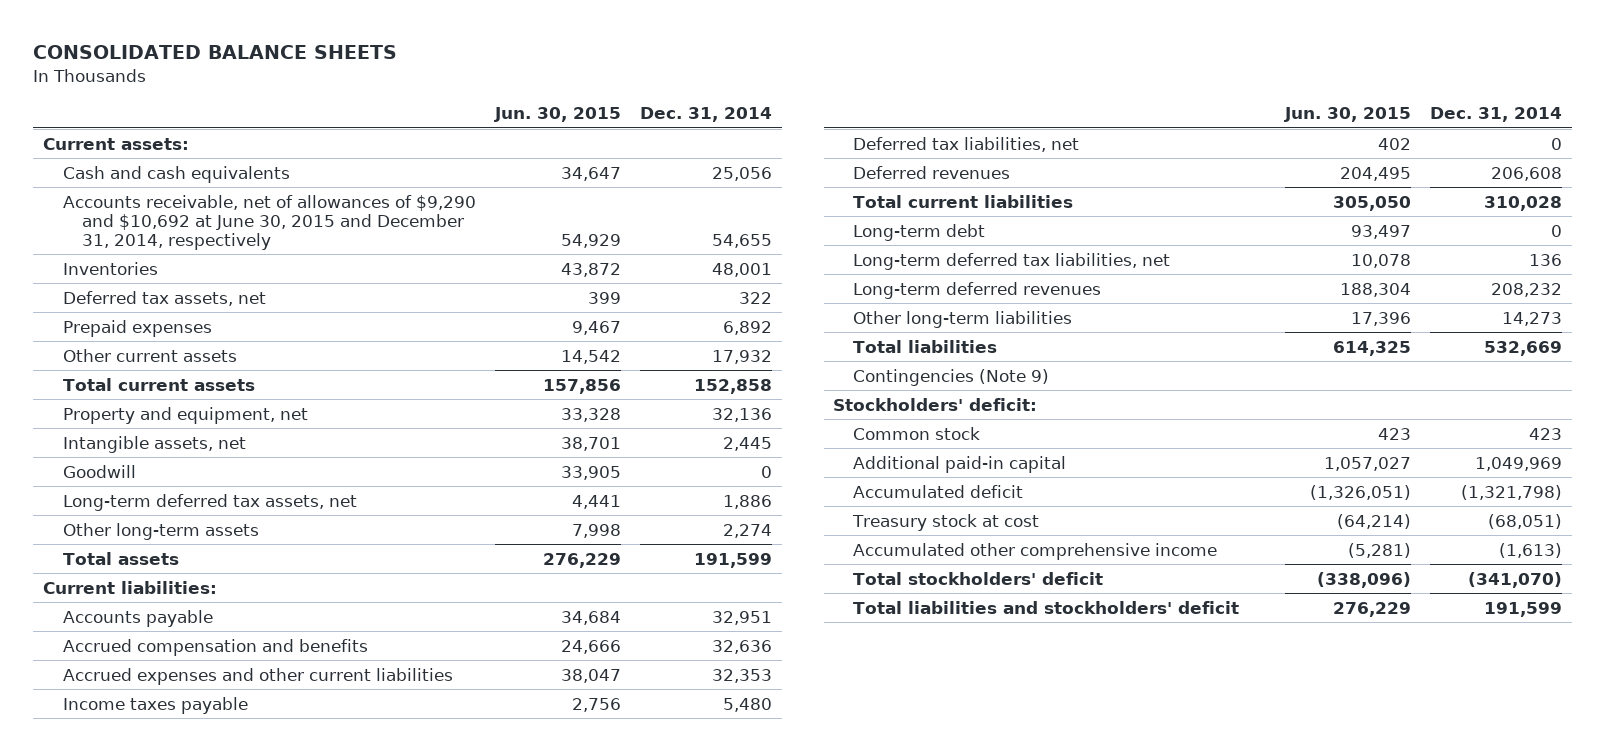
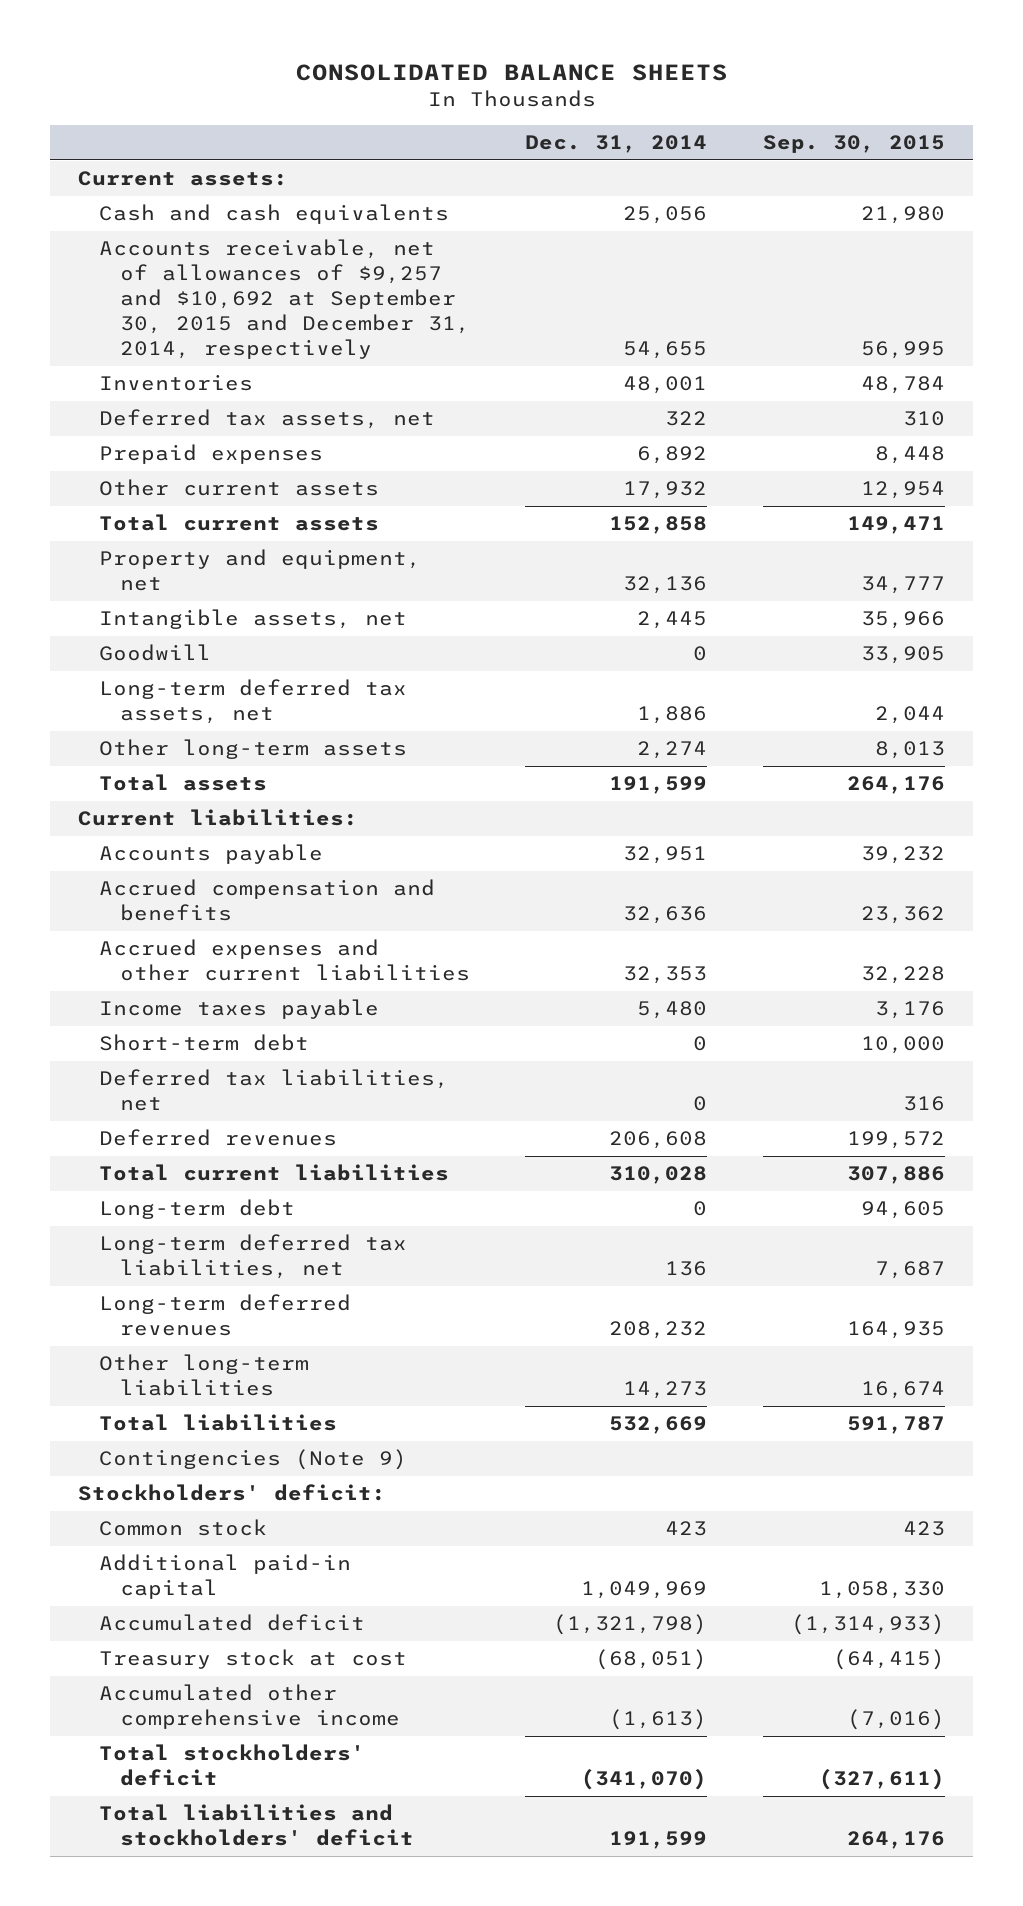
[493,107,621,123] Jun. 30, 2015 -> none
none -> [763,135,946,154] Sep. 30, 2015
[62,194,476,251] Accounts receivable, net of allowances of $9,290 and $10,692 at June 30, 2015 and December 31, 2014, respectively -> [98,239,470,360] Accounts receivable, net of allowances of $9,257 and $10,692 at September 30, 2015 and December 31, 2014, respectively
none -> [98,1034,309,1052] Short-term debt

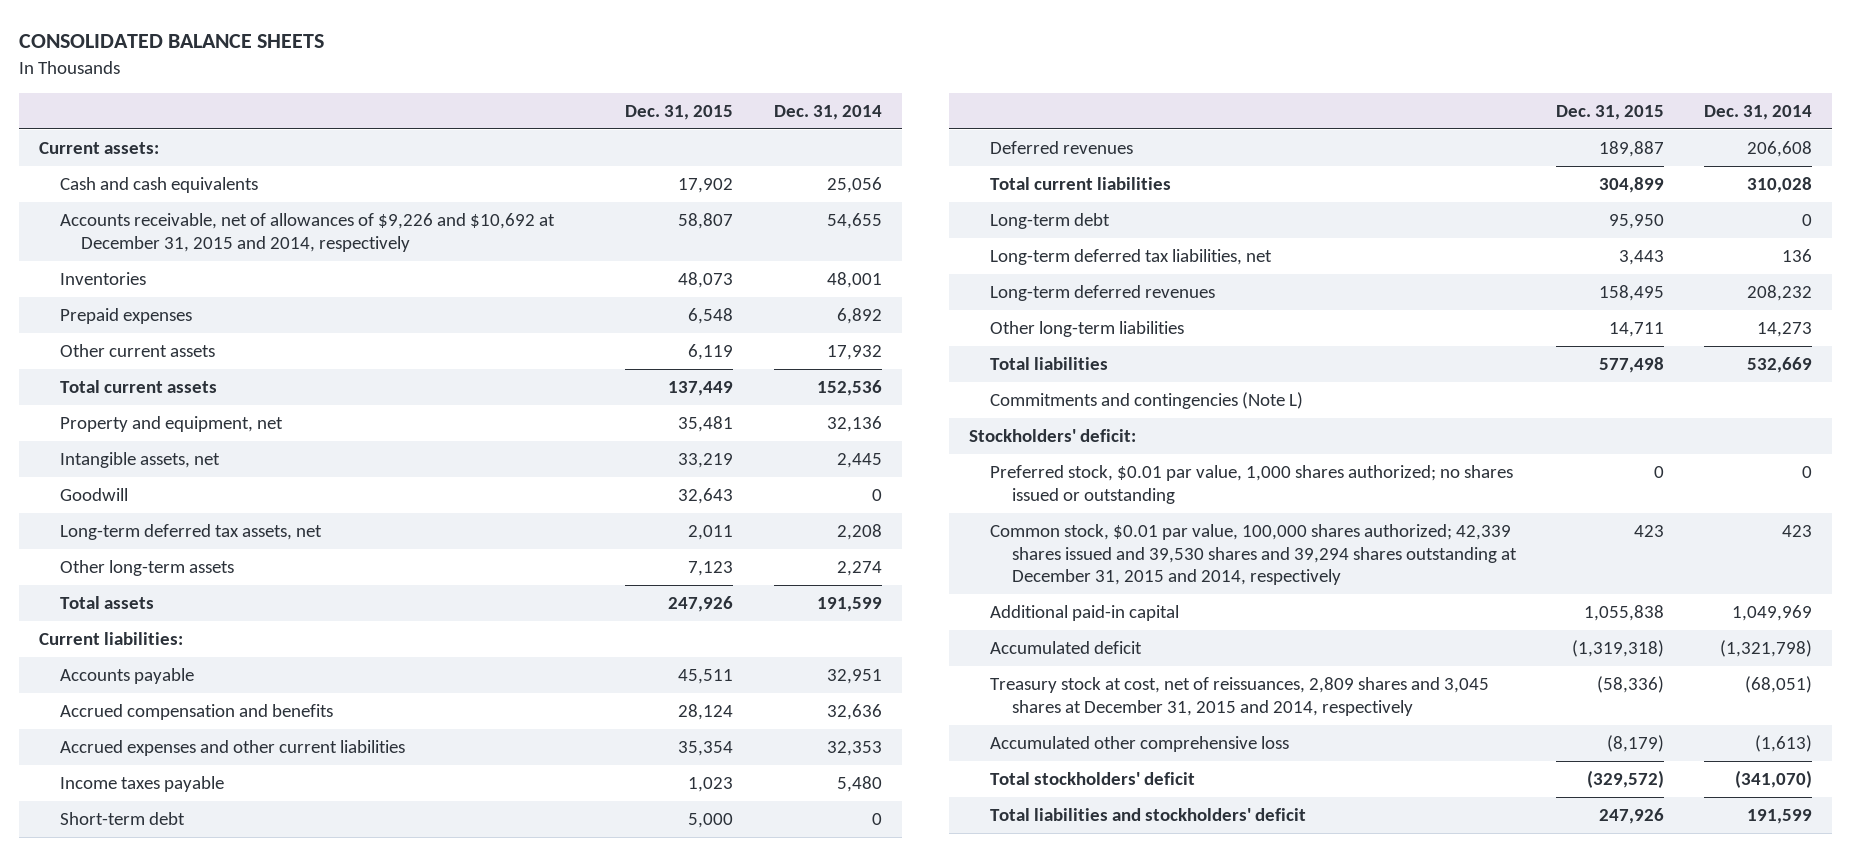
[763,135,946,154] Sep. 30, 2015 -> none
none -> [625,104,734,120] Dec. 31, 2015
[98,239,470,360] Accounts receivable, net of allowances of $9,257 and $10,692 at September 30, 2015 and December 31, 2014, respectively -> [59,213,555,252] Accounts receivable, net of allowances of $9,226 and $10,692 at December 31, 2015 and 2014, respectively
[98,409,435,430] Deferred tax assets, net -> none
[609,516,708,535] 152,858 -> [816,380,882,397] 152,536
[637,706,708,725] 1,886 -> [836,524,882,541] 2,208
[98,1069,449,1112] Deferred tax liabilities, net -> none
[98,1449,407,1471] Contingencies (Note 9) -> [990,392,1304,410] Commitments and contingencies (Note L)
none -> [990,465,1514,504] Preferred stock, $0.01 par value, 1,000 shares authorized; no shares issued or outstanding
[98,1519,267,1537] Common stock -> [990,524,1517,586] Common stock, $0.01 par value, 100,000 shares authorized; 42,339 shares issued and 39,530 shares and 39,294 shares outstanding at December 31, 2015 and 2014, respectively
[98,1649,407,1670] Treasury stock at cost -> [990,677,1490,716] Treasury stock at cost, net of reissuances, 2,809 shares and 3,045 shares at December 31, 2015 and 2014, respectively
[98,1684,400,1730] Accumulated other comprehensive income -> [990,736,1290,753] Accumulated other comprehensive loss

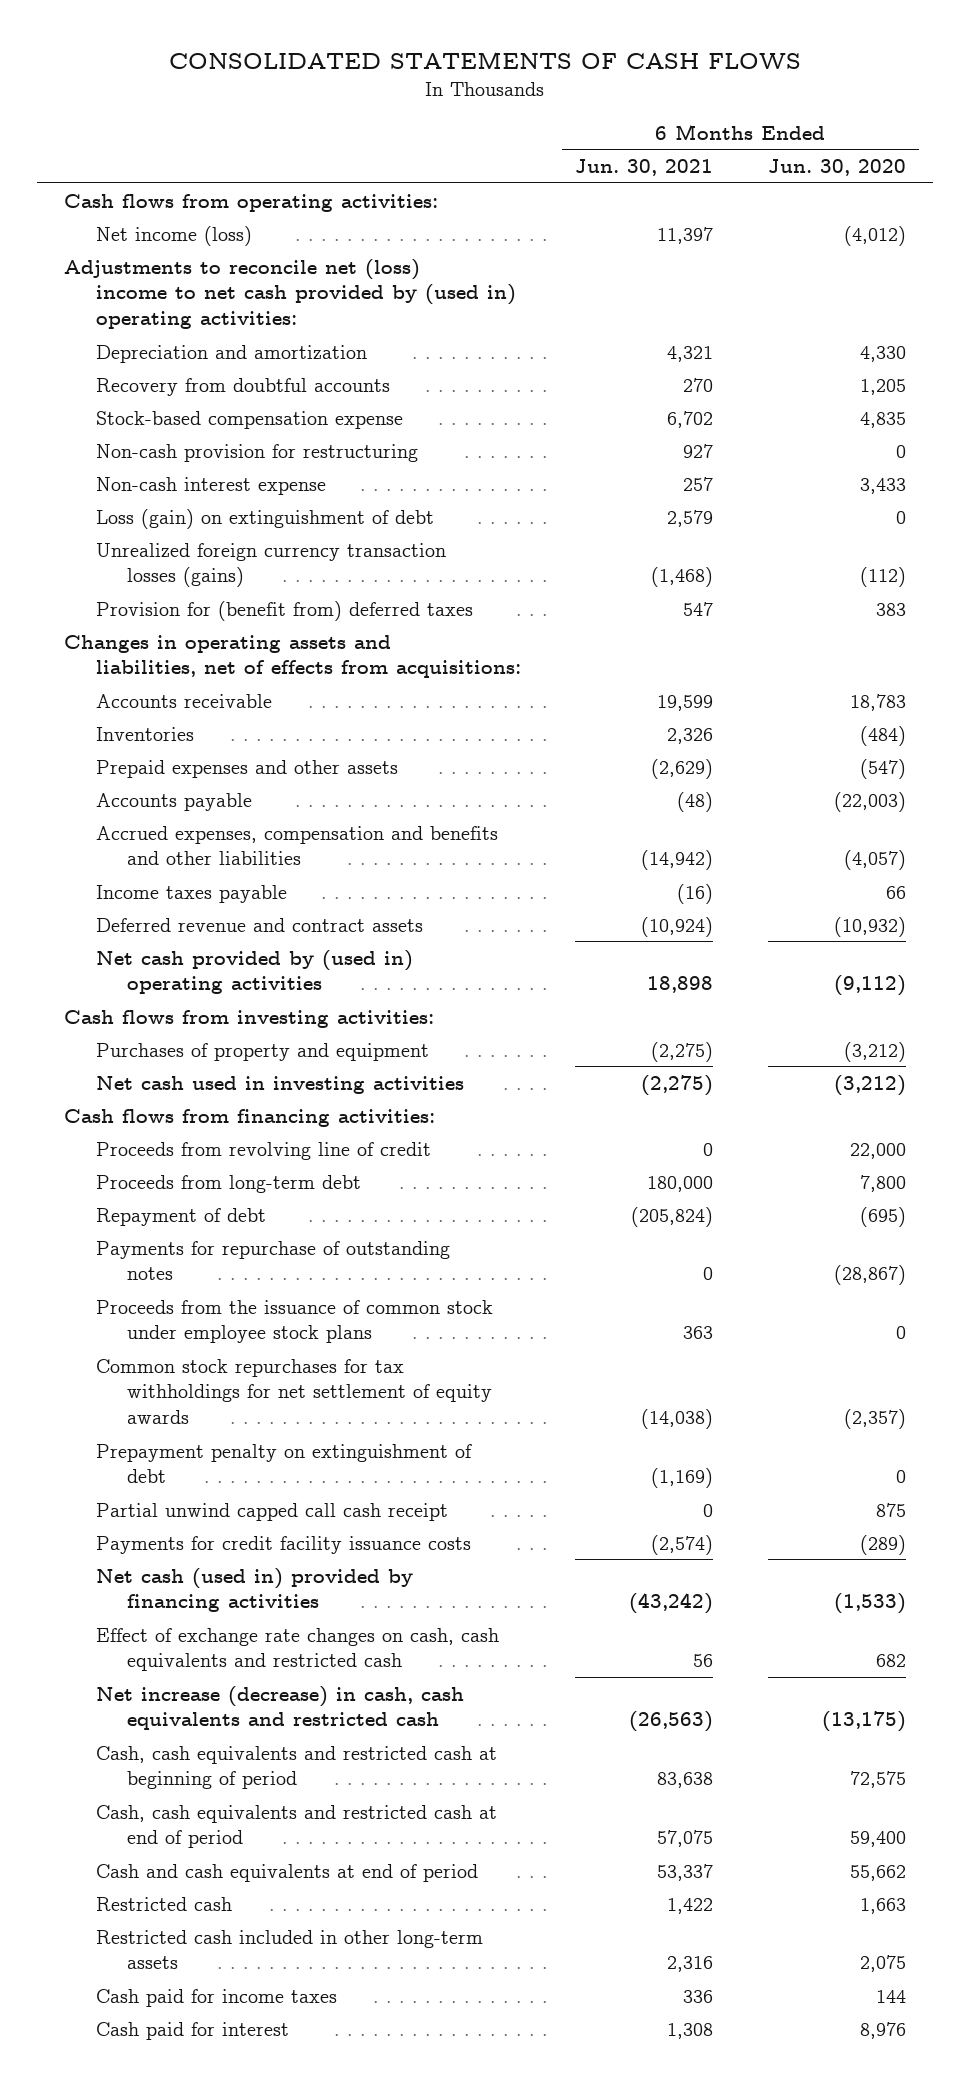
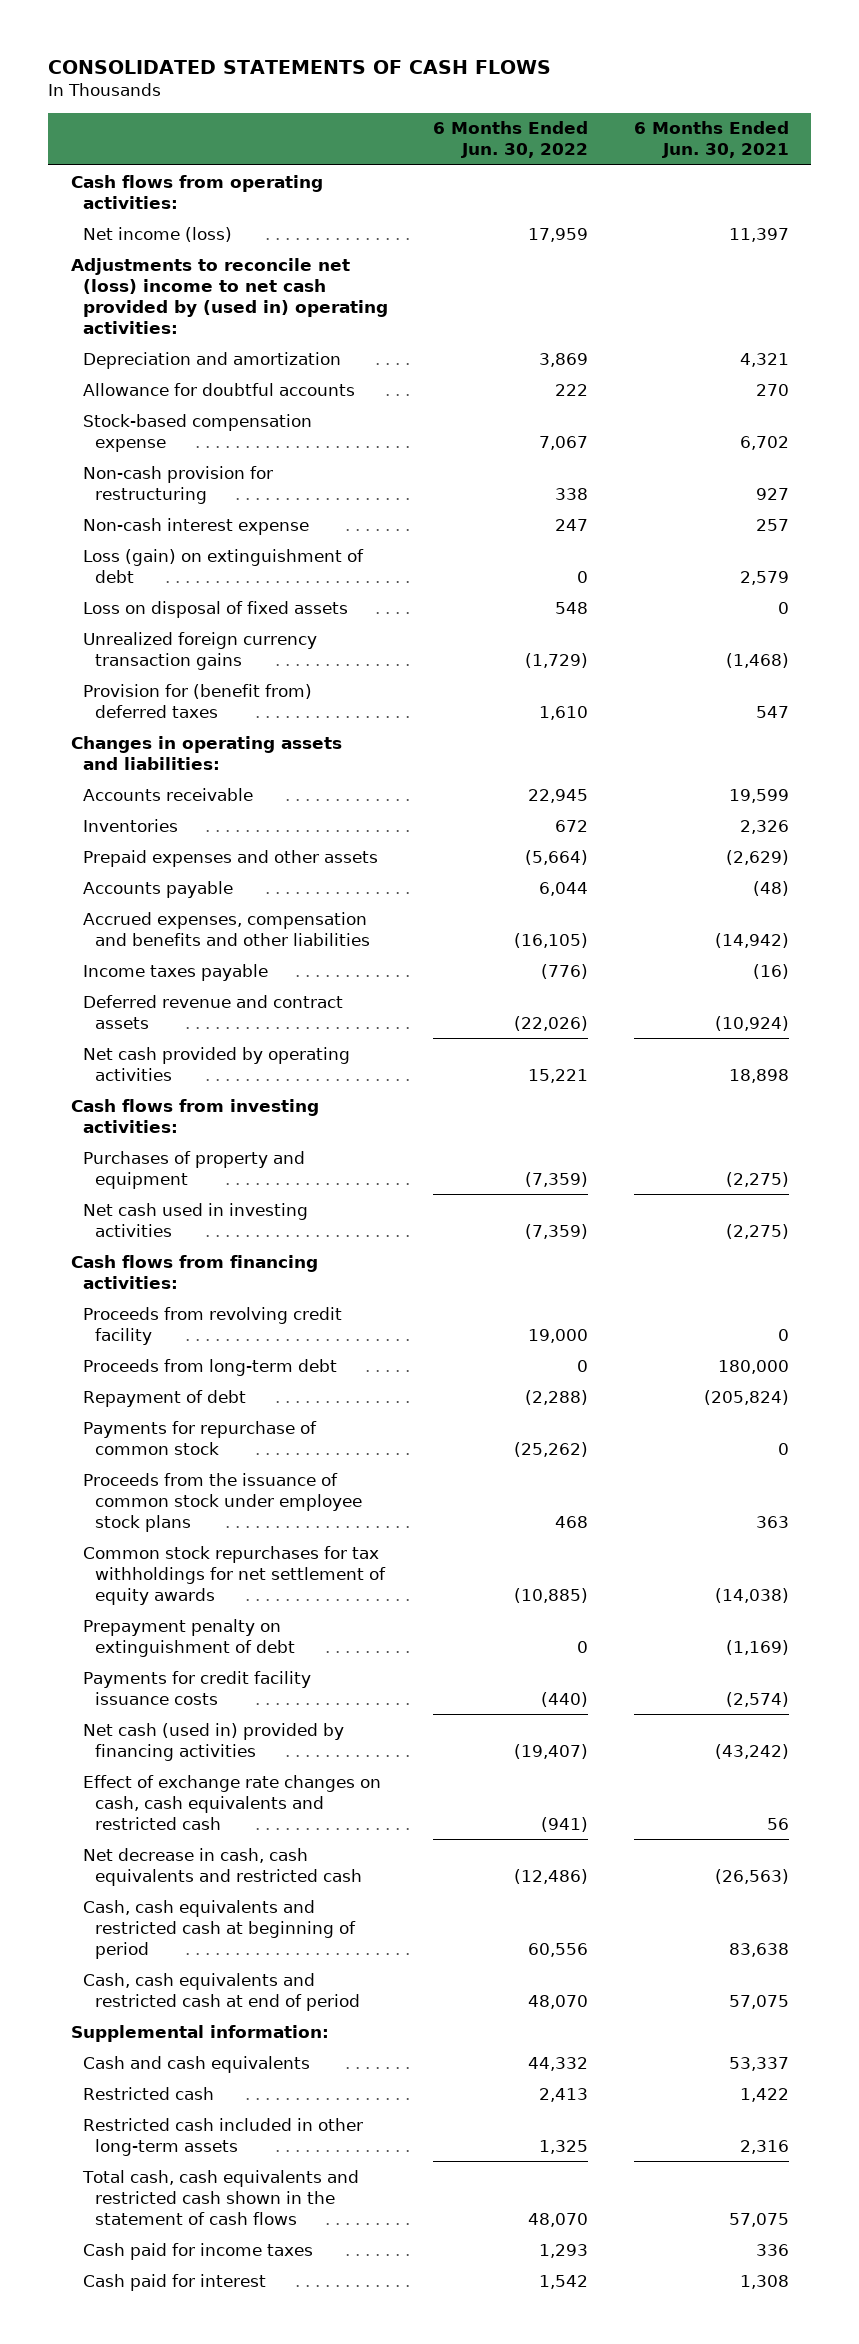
[767,158,906,176] Jun. 30, 2020 -> none
none -> [433,121,589,159] 6 Months Ended Jun. 30, 2022
[95,377,390,396] Recovery from doubtful accounts -> [82,382,355,396] Allowance for doubtful accounts
none -> [82,600,348,618] Loss on disposal of fixed assets
[95,542,446,588] Unrealized foreign currency transaction losses (gains) -> [82,631,317,670] Unrealized foreign currency transaction gains
[64,634,521,679] Changes in operating assets and liabilities, net of effects from acquisitions: -> [70,735,342,770] Changes in operating assets and liabilities:
[95,949,413,995] Net cash provided by (used in) operating activities -> [82,1046,350,1081] Net cash provided by operating activities
[95,1141,431,1160] Proceeds from revolving line of credit -> [82,1306,342,1345] Proceeds from revolving credit facility
[95,1240,450,1281] Payments for repurchase of outstanding notes -> [82,1420,317,1455] Payments for repurchase of common stock
[95,1502,448,1521] Partial unwind capped call cash receipt -> none
[95,1685,464,1731] Net increase (decrease) in cash, cash equivalents and restricted cash -> [82,1847,362,1886] Net decrease in cash, cash equivalents and restricted cash
none -> [70,2024,329,2042] Supplemental information:
[95,1863,478,1882] Cash and cash equivalents at end of period -> [82,2055,310,2073] Cash and cash equivalents
none -> [81,2169,359,2225] Total cash, cash equivalents and restricted cash shown in the statement of cash flows

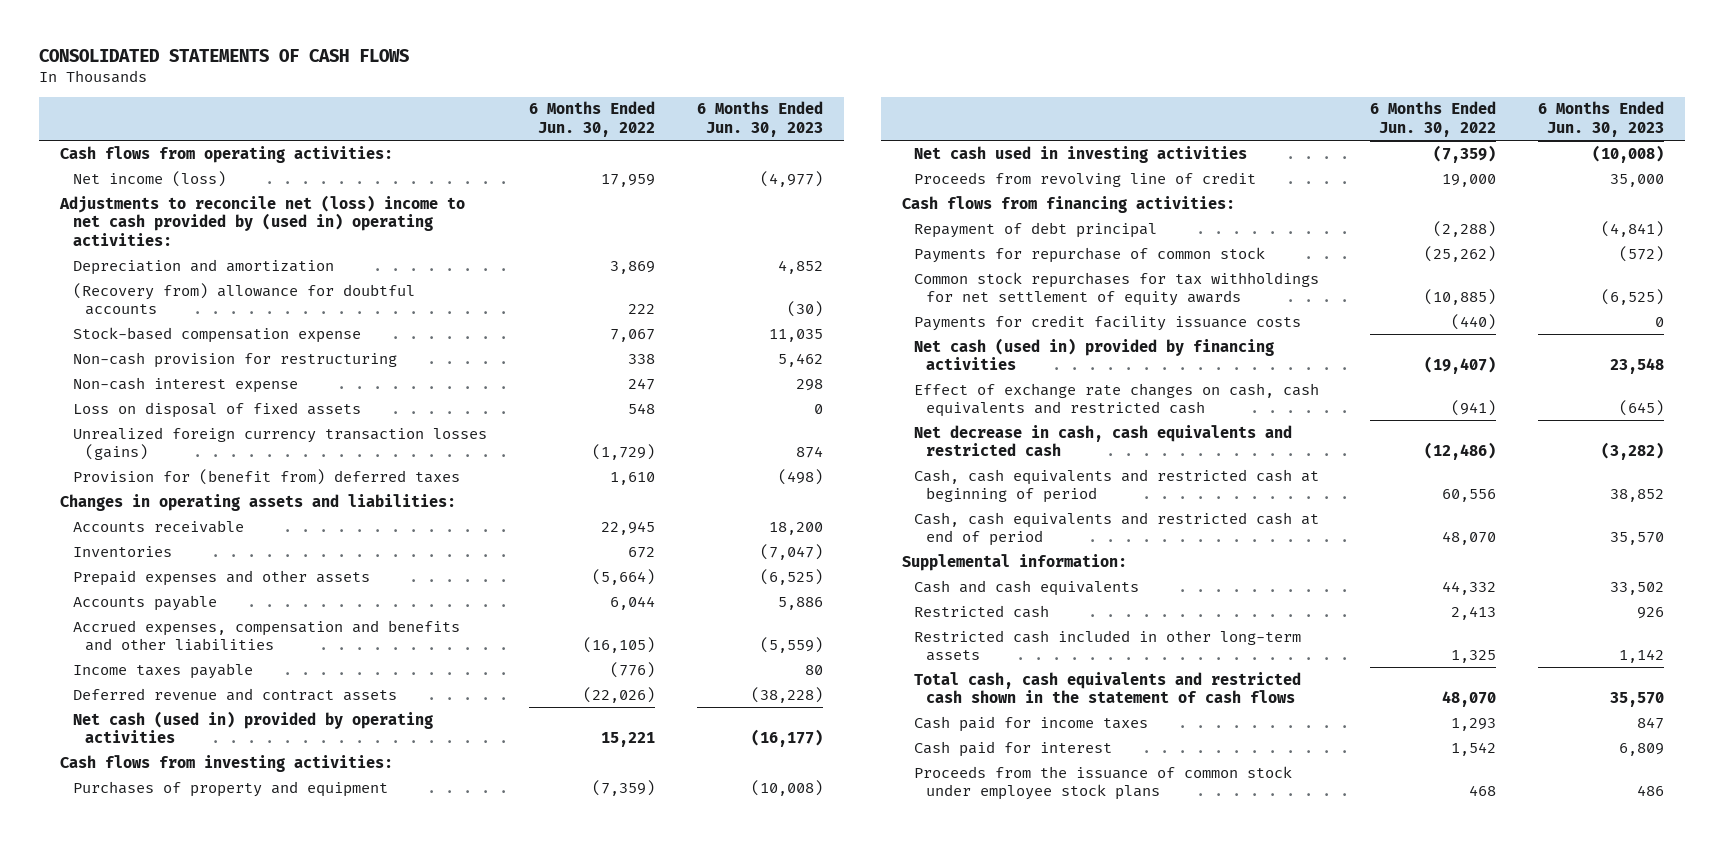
[633,121,789,159] 6 Months Ended Jun. 30, 2021 -> none
none -> [696,101,823,138] 6 Months Ended Jun. 30, 2023
[82,382,355,396] Allowance for doubtful accounts -> [72,282,415,316] (Recovery from) allowance for doubtful accounts
[82,548,364,583] Loss (gain) on extinguishment of debt -> none
[82,631,317,670] Unrealized foreign currency transaction gains -> [72,426,487,461] Unrealized foreign currency transaction losses (gains)
[82,1046,350,1081] Net cash provided by operating activities -> [72,710,433,744] Net cash (used in) provided by operating activities
none -> [913,171,1256,187] Proceeds from revolving line of credit
[82,1306,342,1345] Proceeds from revolving credit facility -> none
[82,1358,337,1376] Proceeds from long-term debt -> none
[82,1389,246,1407] Repayment of debt -> [913,221,1157,238] Repayment of debt principal
[82,1618,295,1657] Prepayment penalty on extinguishment of debt -> none
[82,1472,362,1532] Proceeds from the issuance of common stock under employee stock plans -> [913,765,1292,801] Proceeds from the issuance of common stock under employee stock plans

